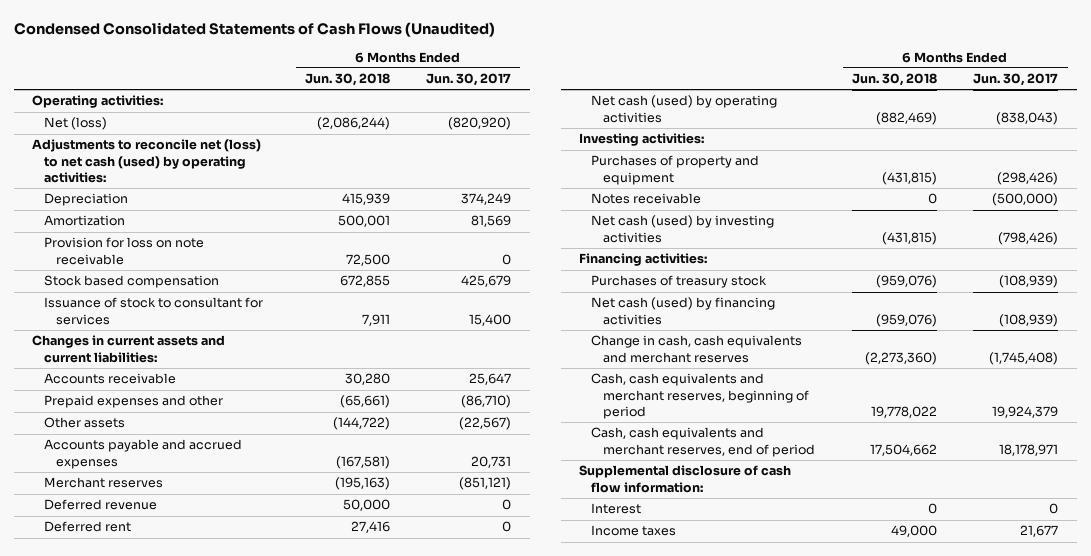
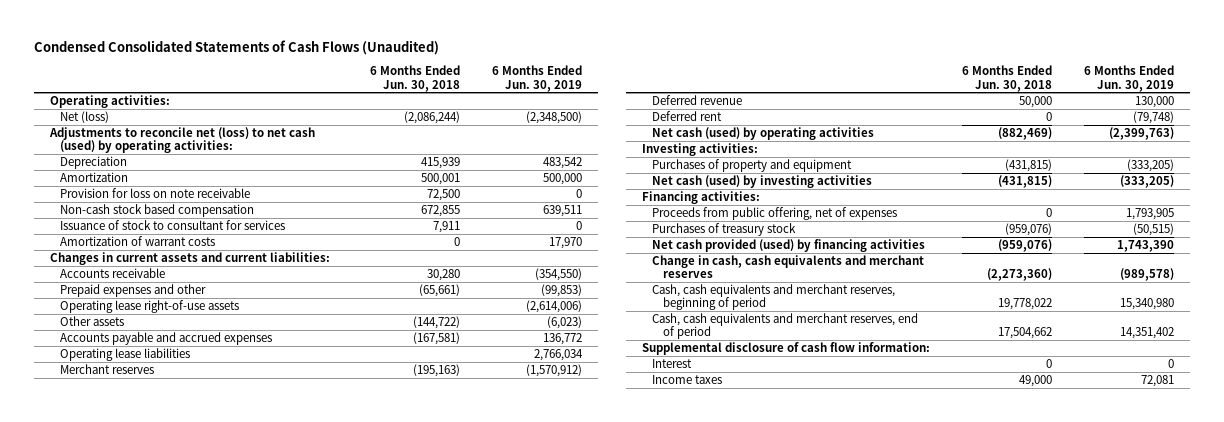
[426,73,512,87] Jun. 30, 2017 -> none
none -> [491,65,582,92] 6 Months Ended Jun. 30, 2019
[44,275,220,289] Stock based compensation -> [59,204,254,218] Non-cash stock based compensation
none -> [59,236,215,247] Amortization of warrant costs
none -> [59,300,239,314] Operating lease right-of-use assets
none -> [59,348,190,362] Operating lease liabilities
[350,521,390,534] 27,416 -> [1046,112,1053,122] 0
[591,193,702,205] Notes receivable -> none
none -> [652,207,898,221] Proceeds from public offering, net of expenses
[591,297,776,325] Net cash (used) by financing activities -> [652,239,926,253] Net cash provided (used) by financing activities

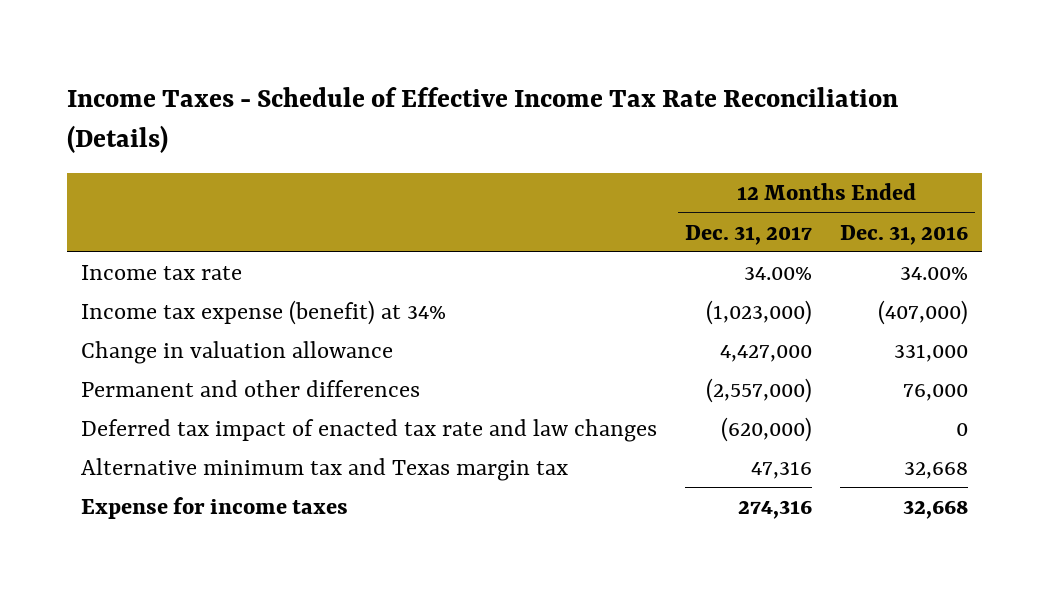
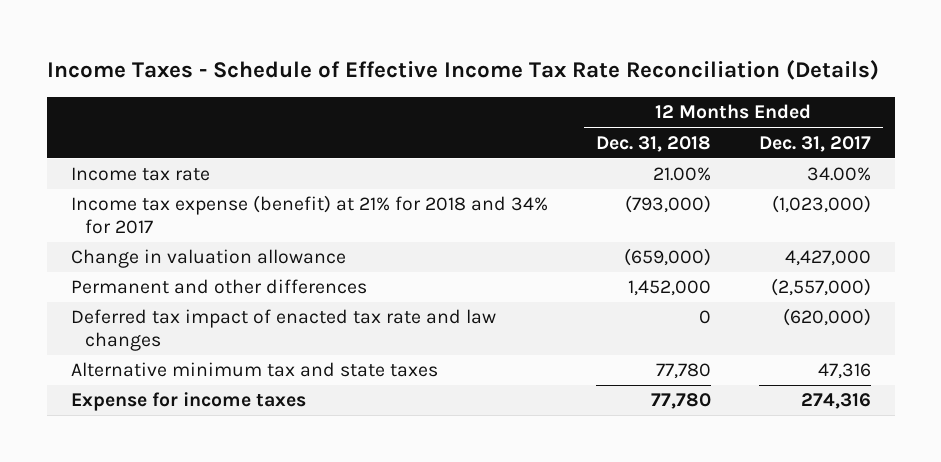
[840,224,969,245] Dec. 31, 2016 -> none
none -> [595,135,711,152] Dec. 31, 2018
[81,299,447,325] Income tax expense (benefit) at 34% -> [70,195,548,235] Income tax expense (benefit) at 21% for 2018 and 34% for 2017
[81,457,569,481] Alternative minimum tax and Texas margin tax -> [70,362,438,378] Alternative minimum tax and state taxes

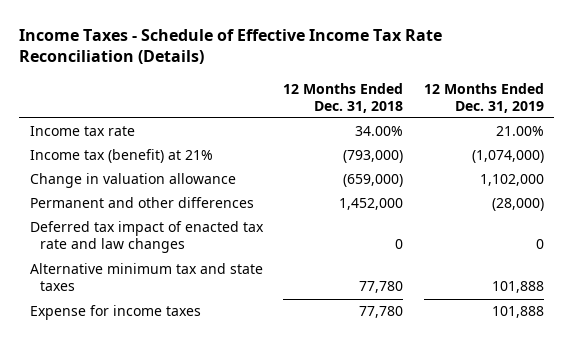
[758,135,871,152] Dec. 31, 2017 -> none
none -> [423,82,544,113] 12 Months Ended Dec. 31, 2019
[652,167,711,182] 21.00% -> [355,126,404,137] 34.00%
[70,195,548,235] Income tax expense (benefit) at 21% for 2018 and 34% for 2017 -> [29,149,213,164] Income tax (benefit) at 21%

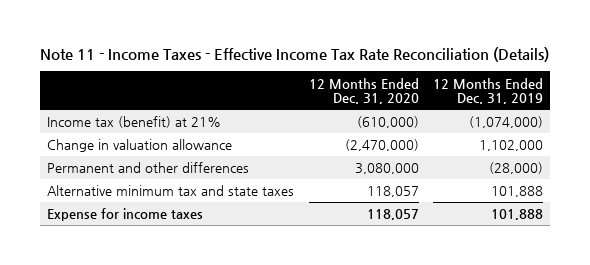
[19,28,443,65] Income Taxes - Schedule of Effective Income Tax Rate Reconciliation (Details) -> [39,47,549,63] Note 11 - Income Taxes - Effective Income Tax Rate Reconciliation (Details)
[283,82,404,113] 12 Months Ended Dec. 31, 2018 -> none
none -> [308,77,419,104] 12 Months Ended Dec. 31, 2020
[29,126,135,137] Income tax rate -> none
[29,221,264,254] Deferred tax impact of enacted tax rate and law changes -> none

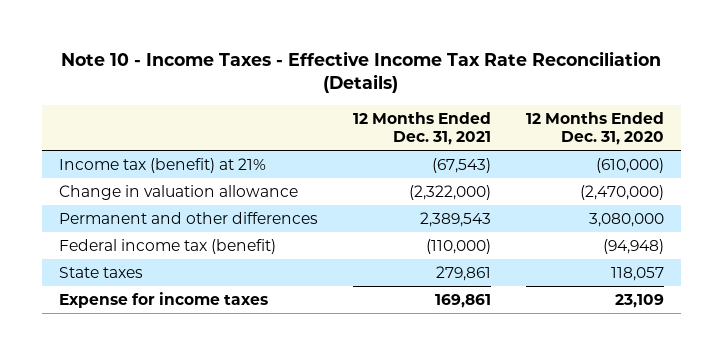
[39,47,549,63] Note 11 - Income Taxes - Effective Income Tax Rate Reconciliation (Details) -> [61,50,662,94] Note 10 - Income Taxes - Effective Income Tax Rate Reconciliation (Details)
[433,77,544,104] 12 Months Ended Dec. 31, 2019 -> none
none -> [352,111,491,146] 12 Months Ended Dec. 31, 2021
none -> [59,238,277,254] Federal income tax (benefit)
[46,185,294,197] Alternative minimum tax and state taxes -> [59,266,144,278] State taxes
[366,209,419,221] 118,057 -> [614,293,664,308] 23,109

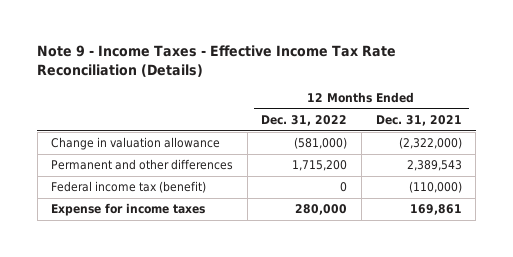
[61,50,662,94] Note 10 - Income Taxes - Effective Income Tax Rate Reconciliation (Details) -> [37,45,397,77] Note 9 - Income Taxes - Effective Income Tax Rate Reconciliation (Details)
[525,111,664,146] 12 Months Ended Dec. 31, 2020 -> none
none -> [261,115,348,127] Dec. 31, 2022
[59,157,267,173] Income tax (benefit) at 21% -> none
[59,266,144,278] State taxes -> none

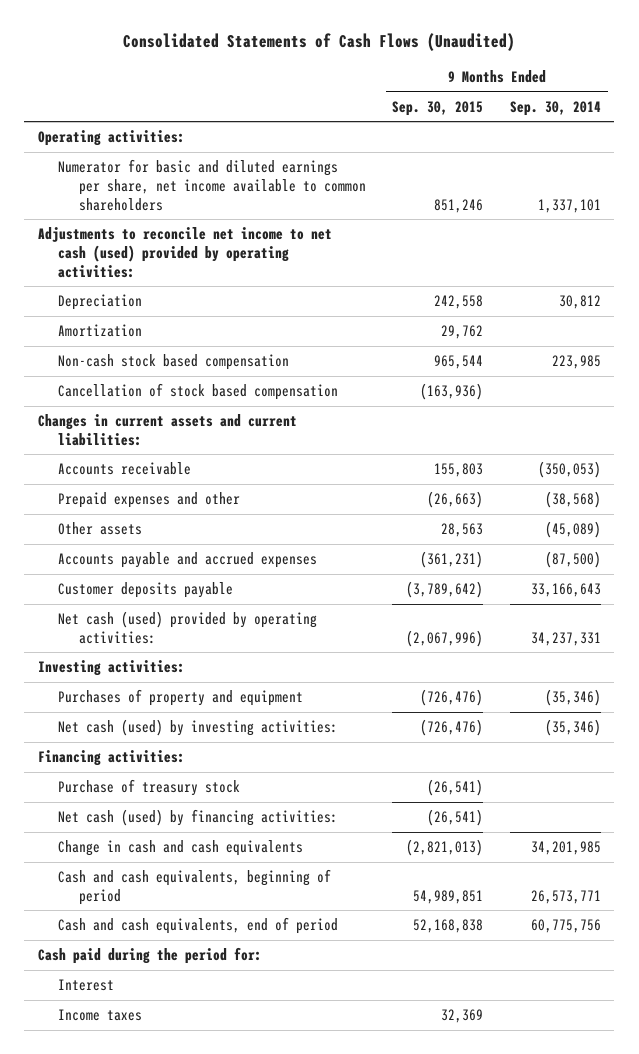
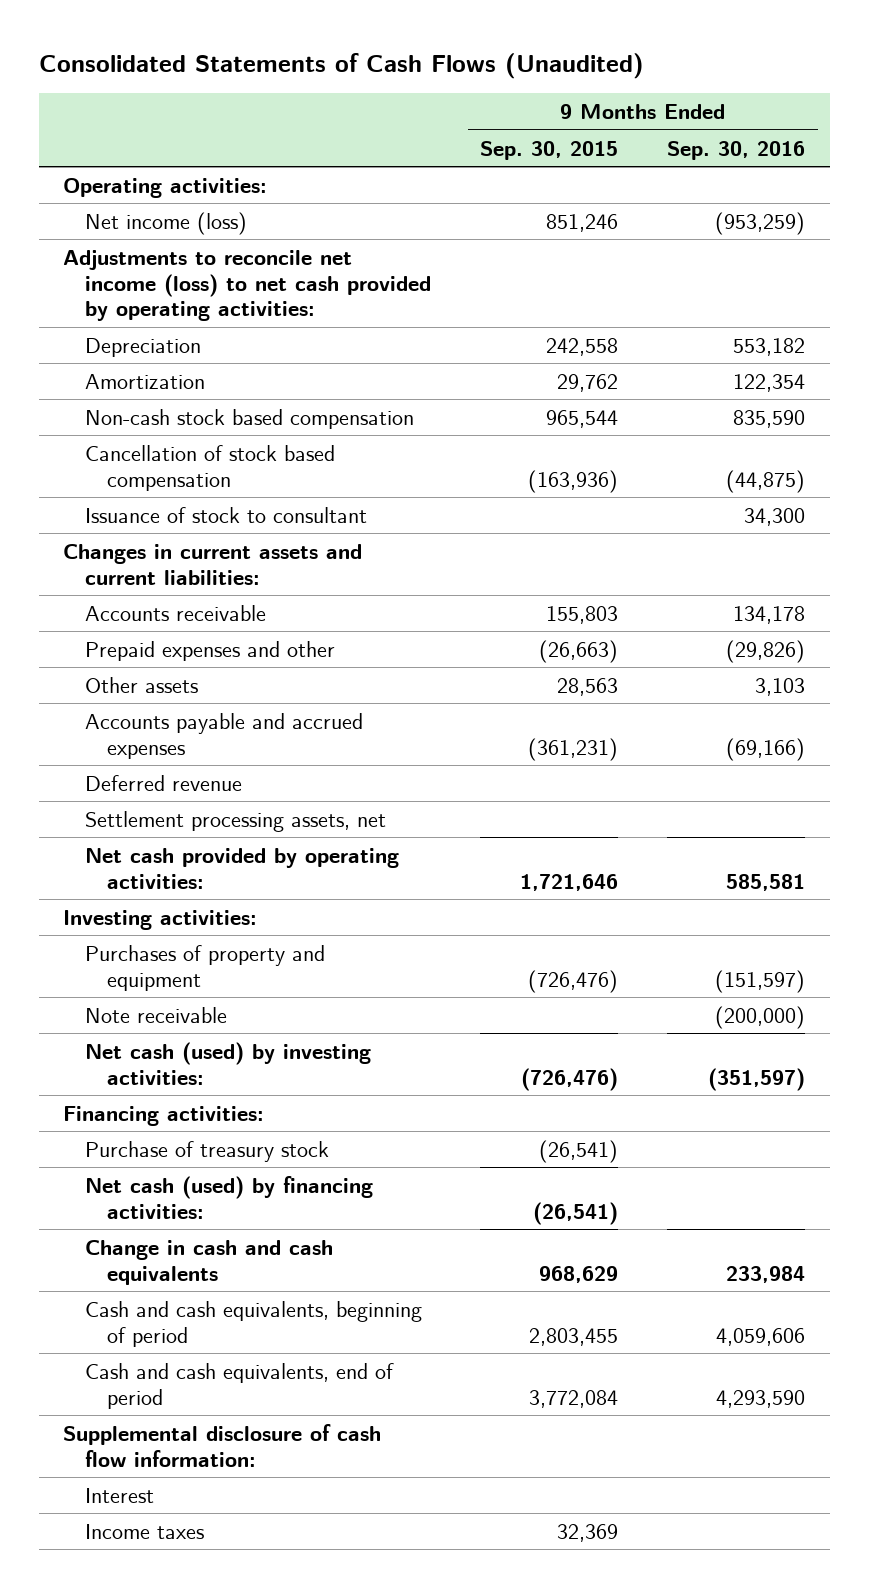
[510,100,602,116] Sep. 30, 2014 -> none
none -> [667,140,806,160] Sep. 30, 2016
[58,158,366,211] Numerator for basic and diluted earnings per share, net income available to common shareholders -> [85,211,248,235] Net income (loss)
[37,226,332,278] Adjustments to reconcile net income to net cash (used) provided by operating activities: -> [63,249,432,322] Adjustments to reconcile net income (loss) to net cash provided by operating activities:
none -> [85,506,368,523] Issuance of stock to consultant
[58,581,234,598] Customer deposits payable -> none
none -> [85,774,243,791] Deferred revenue
none -> [85,810,387,832] Settlement processing assets, net
[58,610,318,644] Net cash (used) provided by operating activities: -> [85,847,400,889] Net cash provided by operating activities:
[406,629,484,647] (2,067,996) -> [520,873,619,891] 1,721,646
none -> [85,1006,228,1023] Note receivable
[406,838,484,856] (2,821,013) -> [539,1265,619,1283] 968,629
[413,889,484,904] 54,989,851 -> [529,1327,619,1346] 2,803,455
[413,918,484,933] 52,168,838 -> [529,1389,619,1408] 3,772,084
[37,946,262,964] Cash paid during the period for: -> [63,1423,382,1467] Supplemental disclosure of cash flow information:

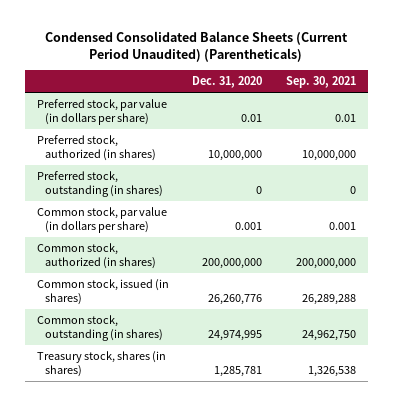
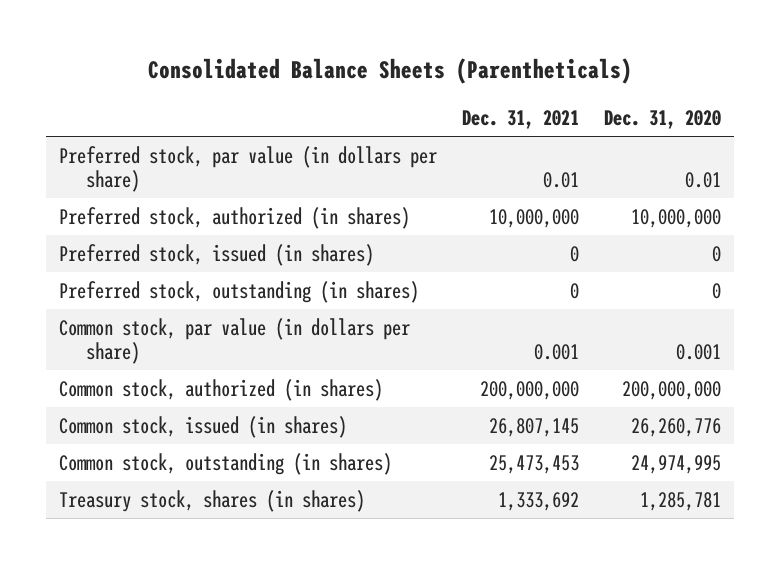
[45,31,349,63] Condensed Consolidated Balance Sheets (Current Period Unaudited) (Parentheticals) -> [147,58,632,85] Consolidated Balance Sheets (Parentheticals)
[286,76,357,89] Sep. 30, 2021 -> none
none -> [461,109,579,129] Dec. 31, 2021
none -> [58,243,374,266] Preferred stock, issued (in shares)

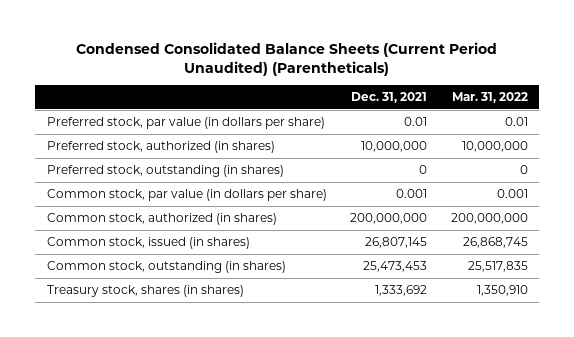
[147,58,632,85] Consolidated Balance Sheets (Parentheticals) -> [76,41,498,76] Condensed Consolidated Balance Sheets (Current Period Unaudited) (Parentheticals)
[604,109,722,129] Dec. 31, 2020 -> none
none -> [451,92,528,104] Mar. 31, 2022
[58,243,374,266] Preferred stock, issued (in shares) -> none

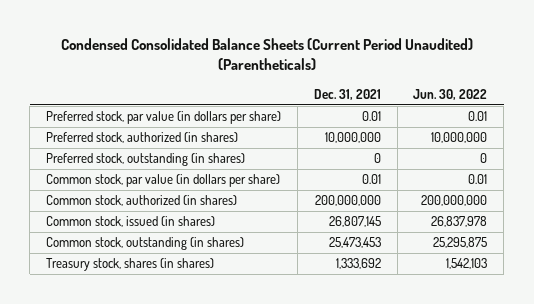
[451,92,528,104] Mar. 31, 2022 -> none
none -> [413,88,488,100] Jun. 30, 2022
[396,189,428,199] 0.001 -> [361,174,381,185] 0.01

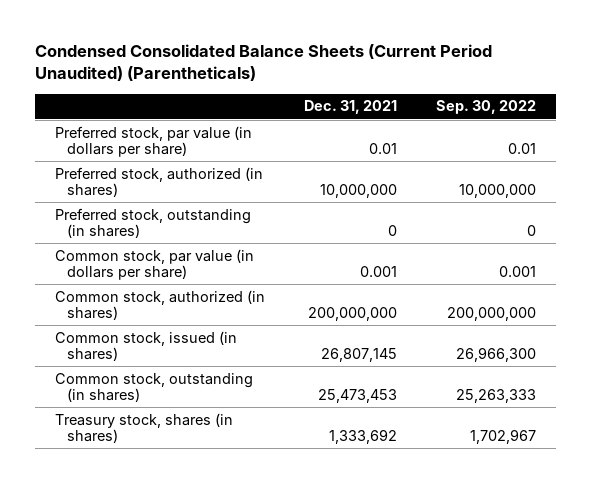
[413,88,488,100] Jun. 30, 2022 -> none
none -> [436,100,537,115] Sep. 30, 2022
[361,174,381,185] 0.01 -> [359,266,397,278] 0.001

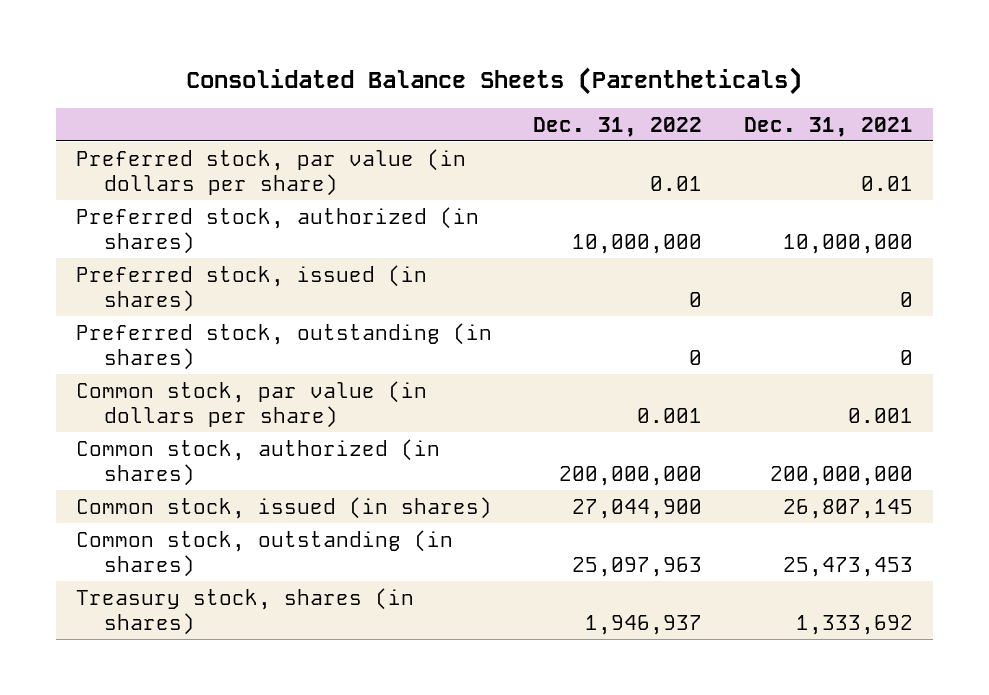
[35,44,493,82] Condensed Consolidated Balance Sheets (Current Period Unaudited) (Parentheticals) -> [186,66,803,95] Consolidated Balance Sheets (Parentheticals)
[436,100,537,115] Sep. 30, 2022 -> none
none -> [533,116,703,137] Dec. 31, 2022
none -> [76,264,428,313] Preferred stock, issued (in shares)

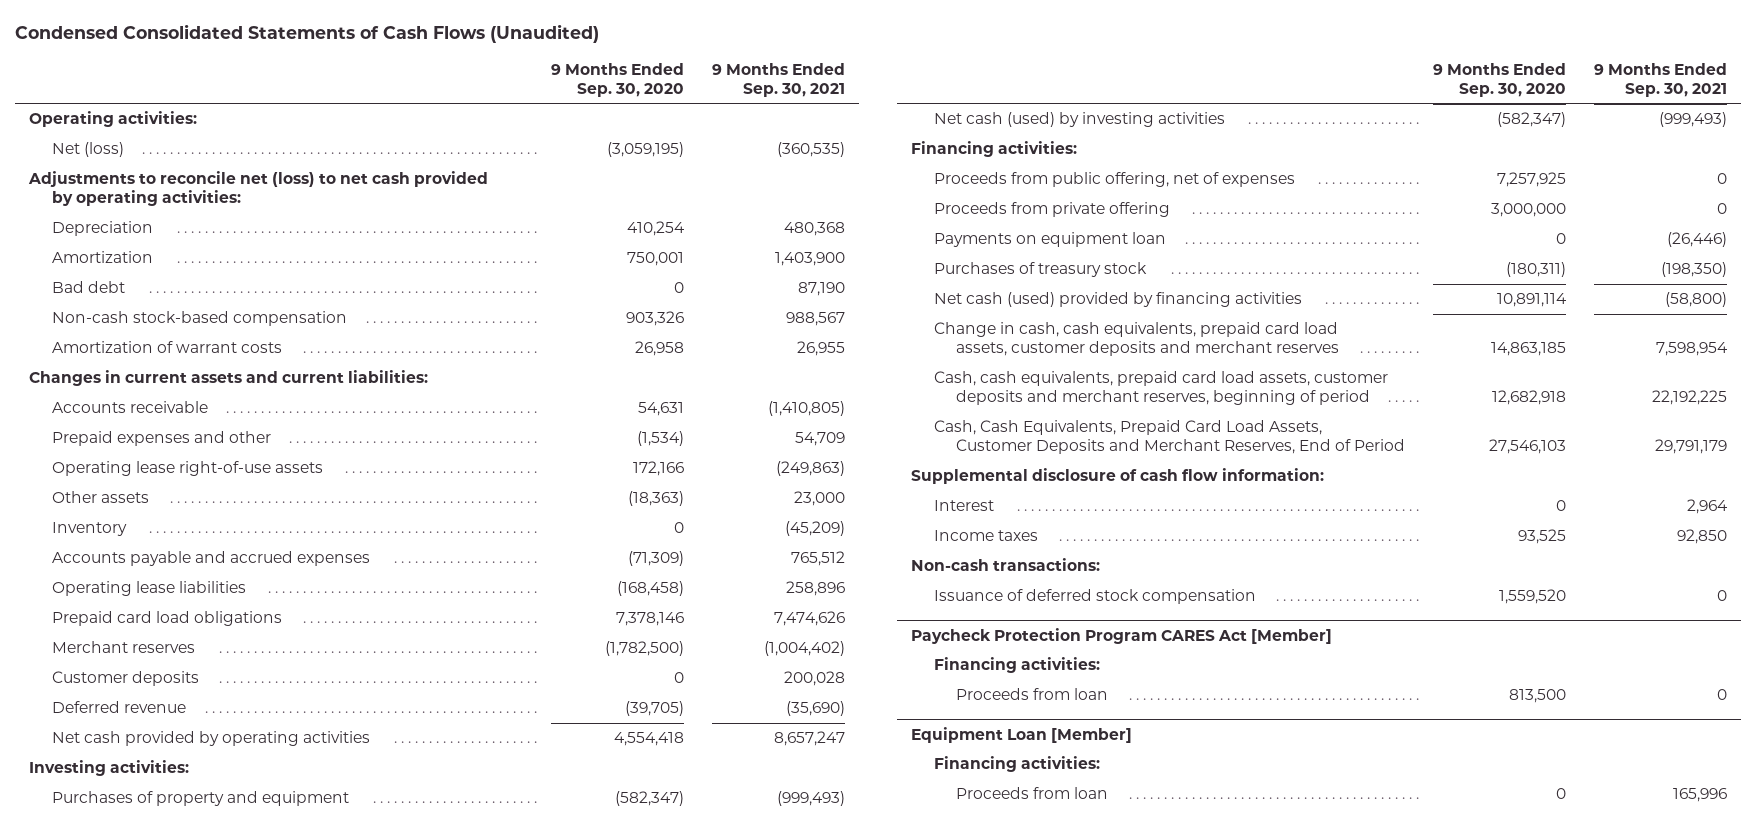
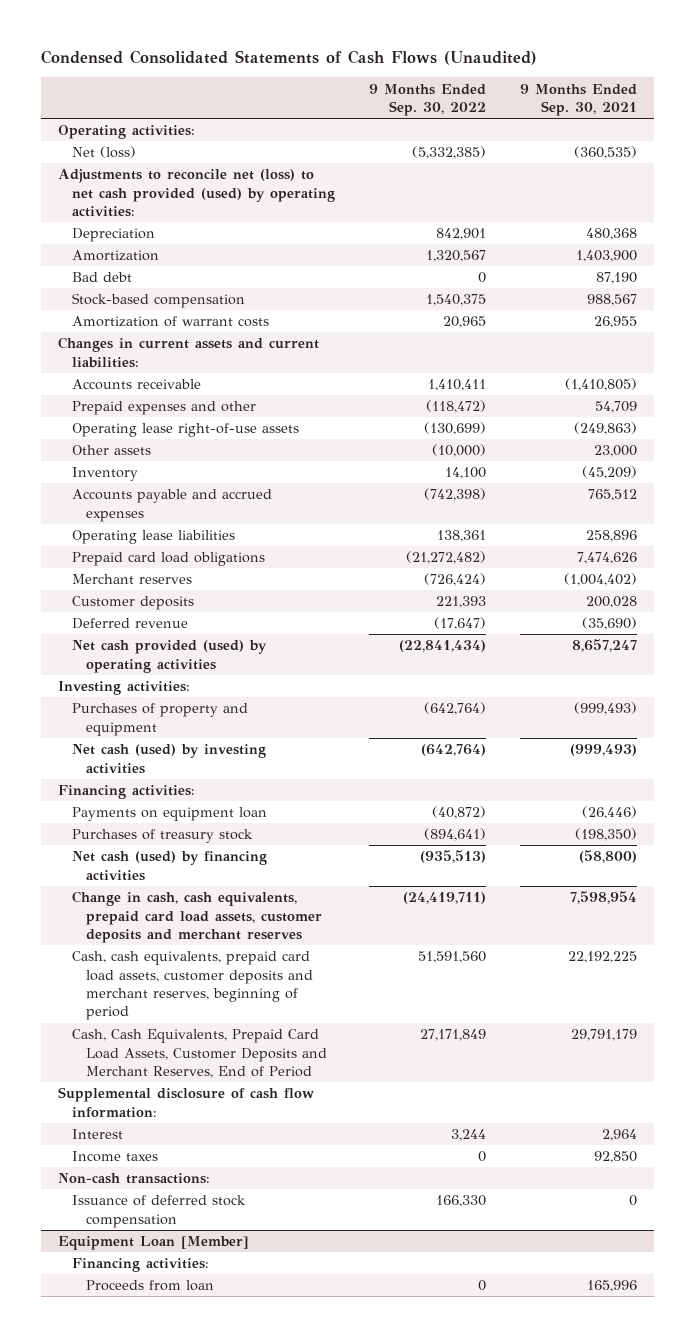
[551,62,685,97] 9 Months Ended Sep. 30, 2020 -> none
none -> [369,83,487,116] 9 Months Ended Sep. 30, 2022
[28,171,489,207] Adjustments to reconcile net (loss) to net cash provided by operating activities: -> [58,169,336,217] Adjustments to reconcile net (loss) to net cash provided (used) by operating activities:
[51,311,347,327] Non-cash stock-based compensation -> [72,293,246,309] Stock-based compensation
[51,731,370,747] Net cash provided by operating activities -> [72,640,268,673] Net cash provided (used) by operating activities
[933,172,1295,188] Proceeds from public offering, net of expenses -> none
[933,202,1170,218] Proceeds from private offering -> none
[933,292,1302,308] Net cash (used) provided by financing activities -> [72,851,268,881] Net cash (used) by financing activities
[911,627,1333,644] Paycheck Protection Program CARES Act [Member] -> none
[933,657,1100,674] Financing activities: -> none
[955,688,1108,701] Proceeds from loan -> none

